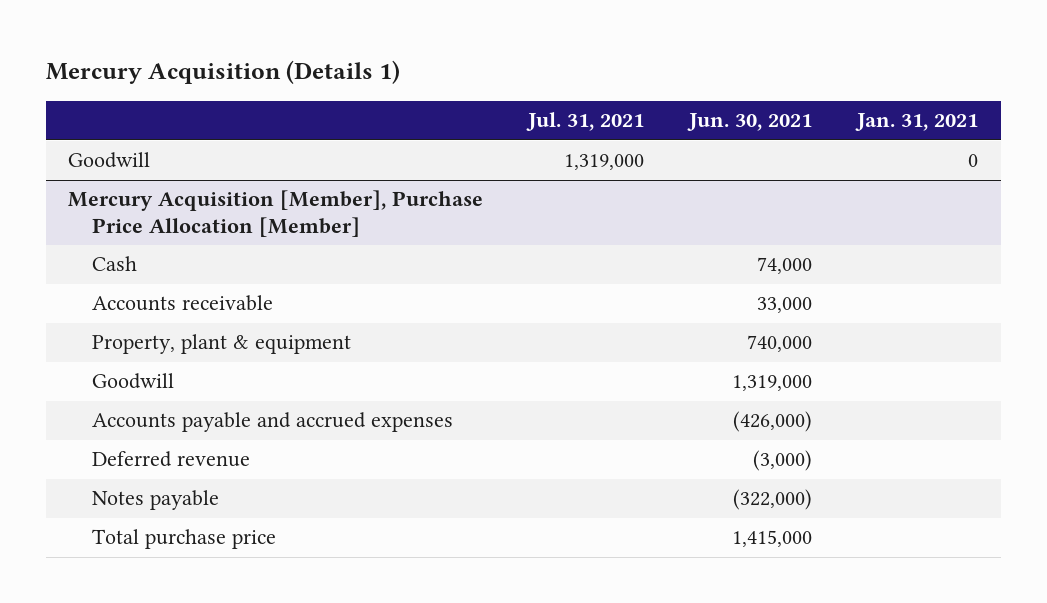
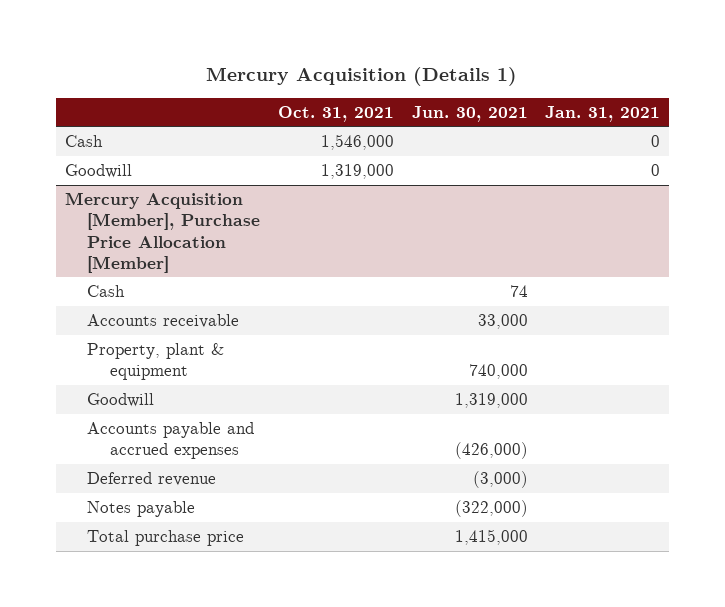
[526,112,645,132] Jul. 31, 2021 -> none
none -> [277,105,394,122] Oct. 31, 2021
none -> [64,134,103,147] Cash
[757,257,813,275] 74,000 -> [509,284,528,297] 74

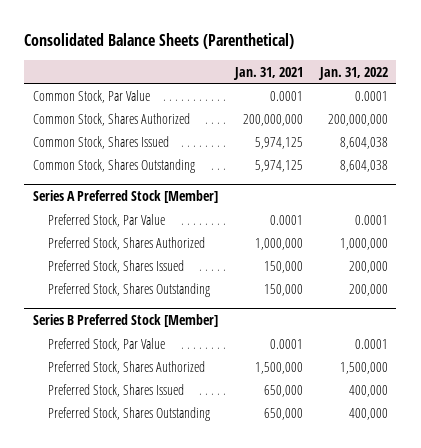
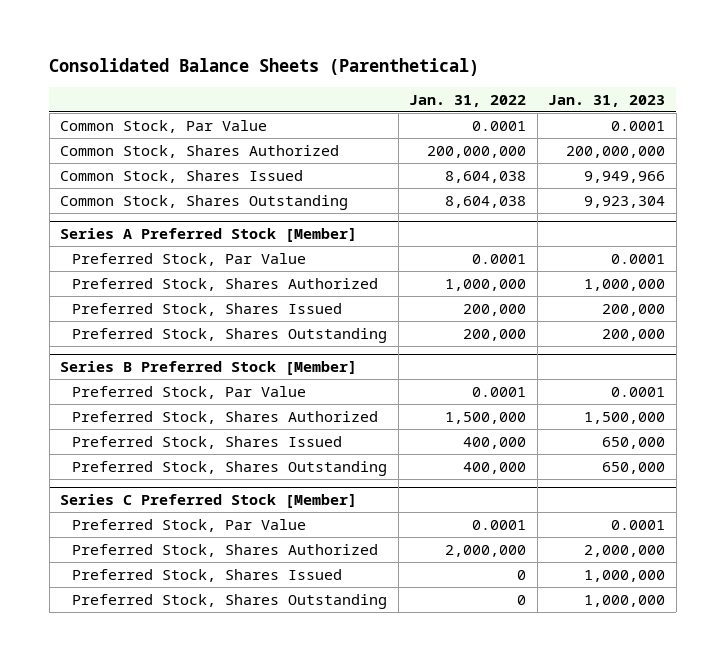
[232,66,303,80] Jan. 31, 2021 -> none
none -> [548,94,666,107] Jan. 31, 2023
none -> [60,494,358,509] Series C Preferred Stock [Member]
none -> [72,518,307,532] Preferred Stock, Par Value
none -> [72,543,379,557] Preferred Stock, Shares Authorized
none -> [72,568,343,582] Preferred Stock, Shares Issued
none -> [72,593,388,609] Preferred Stock, Shares Outstanding

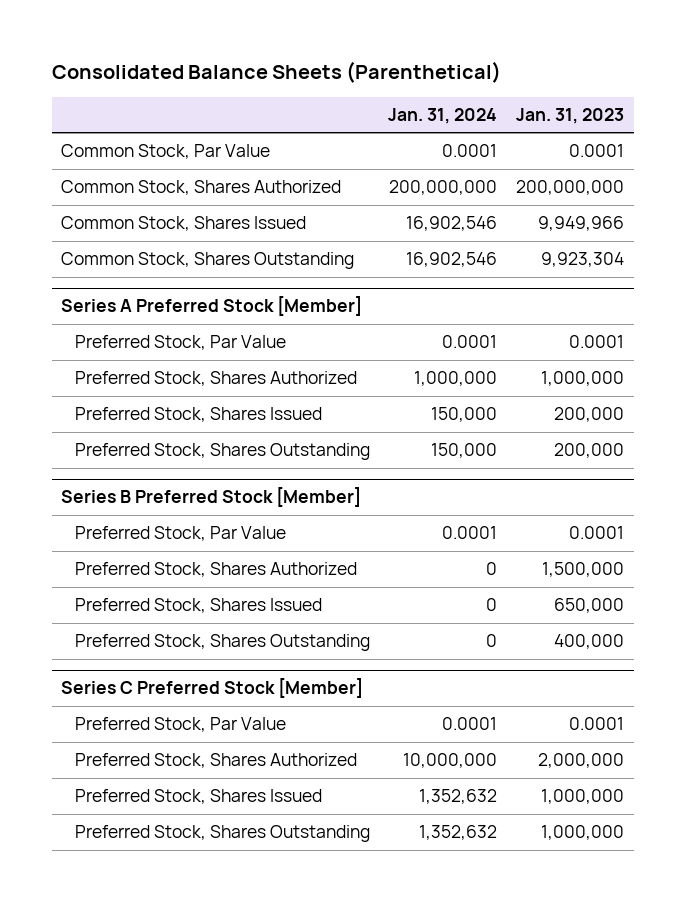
[409,94,527,107] Jan. 31, 2022 -> none
none -> [388,107,498,124] Jan. 31, 2024
[602,461,666,474] 650,000 -> [554,634,625,650] 400,000

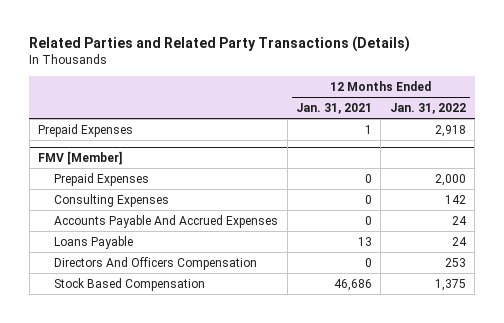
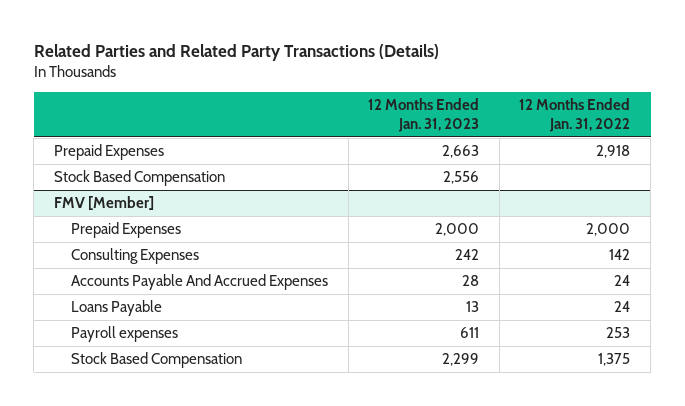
[296,103,373,115] Jan. 31, 2021 -> none
none -> [368,97,480,132] 12 Months Ended Jan. 31, 2023
none -> [54,170,226,187] Stock Based Compensation
[54,256,258,270] Directors And Officers Compensation -> [71,326,179,343] Payroll expenses

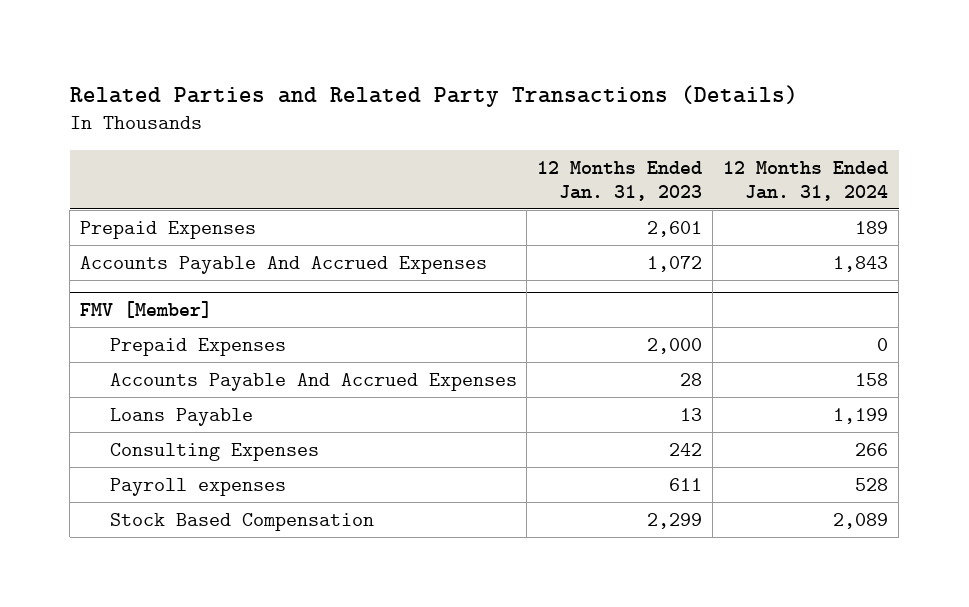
[519,97,631,132] 12 Months Ended Jan. 31, 2022 -> none
none -> [723,160,889,201] 12 Months Ended Jan. 31, 2024
[54,170,226,187] Stock Based Compensation -> none
[442,145,480,159] 2,663 -> [647,220,703,237] 2,601
none -> [80,255,488,274] Accounts Payable And Accrued Expenses
[71,248,200,265] Consulting Expenses -> [109,442,319,461] Consulting Expenses

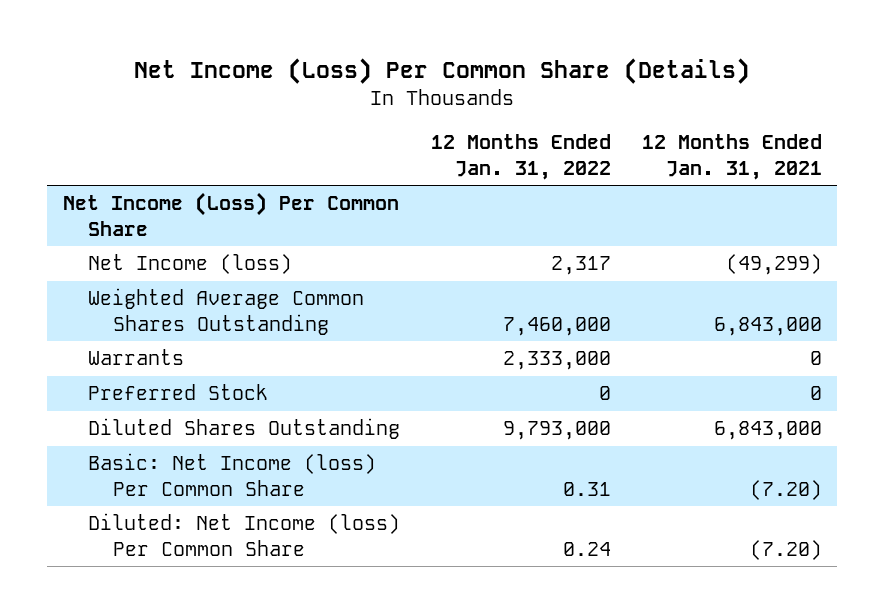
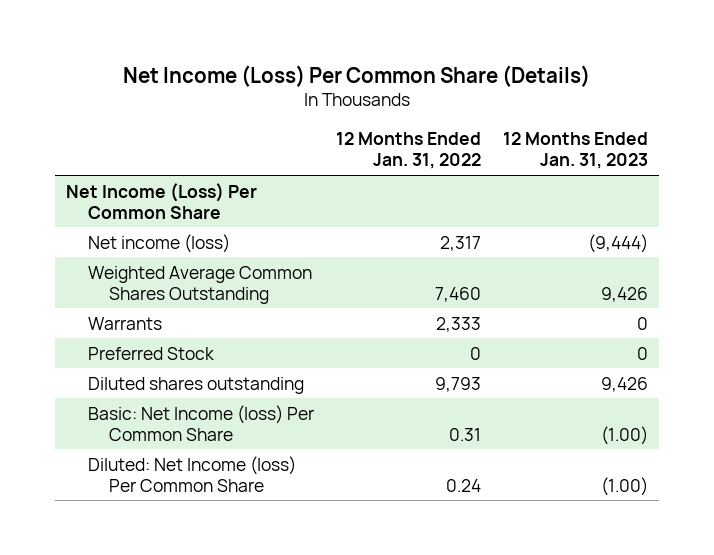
[641,134,822,181] 12 Months Ended Jan. 31, 2021 -> none
none -> [502,132,648,170] 12 Months Ended Jan. 31, 2023
[87,254,292,275] Net Income (loss) -> [87,233,230,253] Net income (loss)
[502,317,611,337] 7,460,000 -> [434,286,481,302] 7,460
[502,351,611,371] 2,333,000 -> [435,316,481,332] 2,333
[87,418,400,440] Diluted Shares Outstanding -> [87,376,304,394] Diluted shares outstanding
[502,421,611,441] 9,793,000 -> [434,376,481,392] 9,793

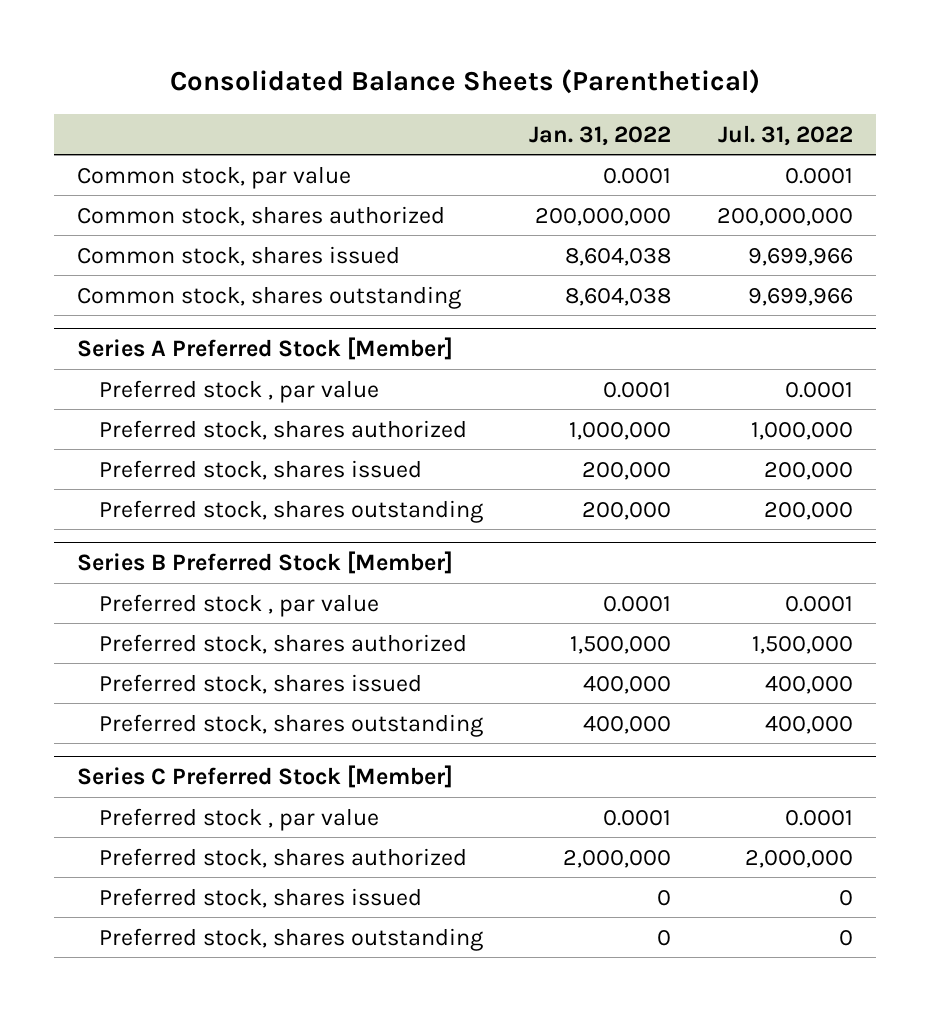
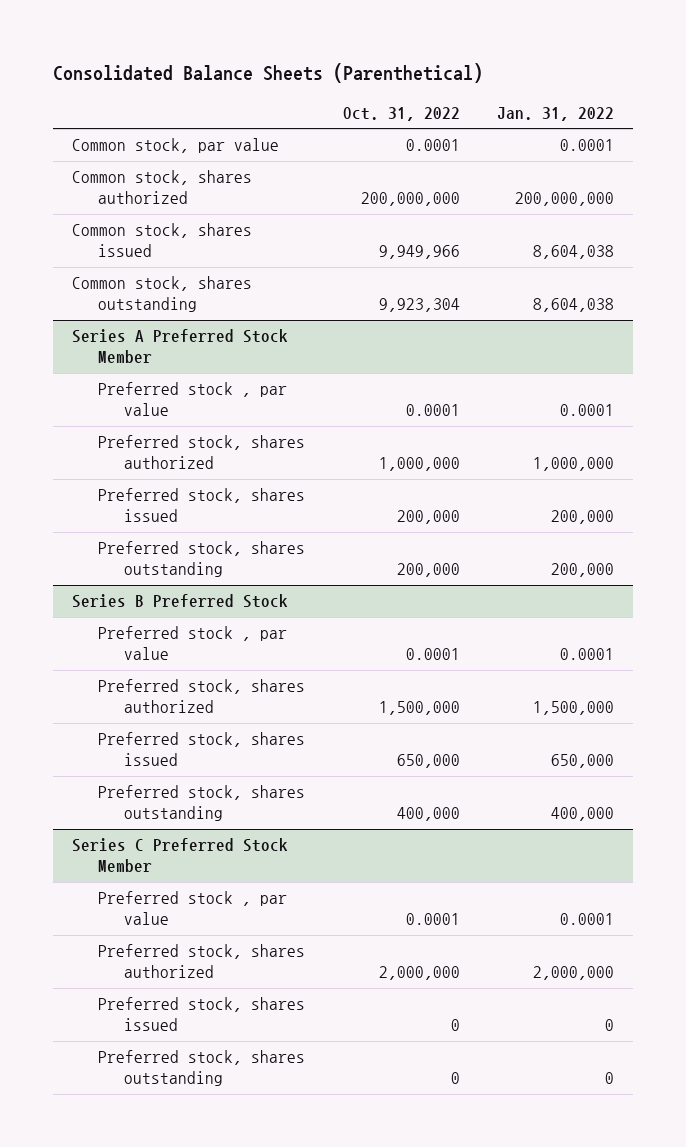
[718,124,854,146] Jul. 31, 2022 -> none
none -> [342,106,460,121] Oct. 31, 2022
[76,337,453,361] Series A Preferred Stock [Member] -> [72,329,289,364] Series A Preferred Stock Member
[76,551,453,575] Series B Preferred Stock [Member] -> [72,594,289,609] Series B Preferred Stock
[583,675,672,694] 400,000 -> [550,754,614,769] 650,000
[76,765,453,789] Series C Preferred Stock [Member] -> [72,838,289,873] Series C Preferred Stock Member

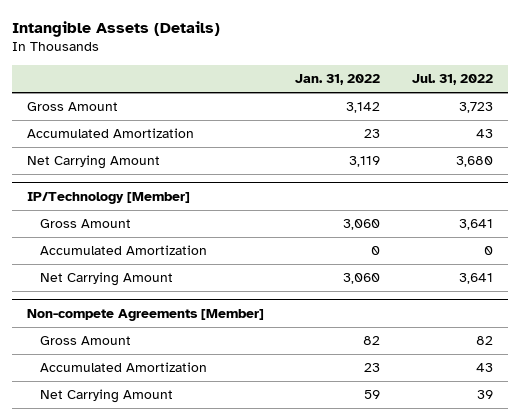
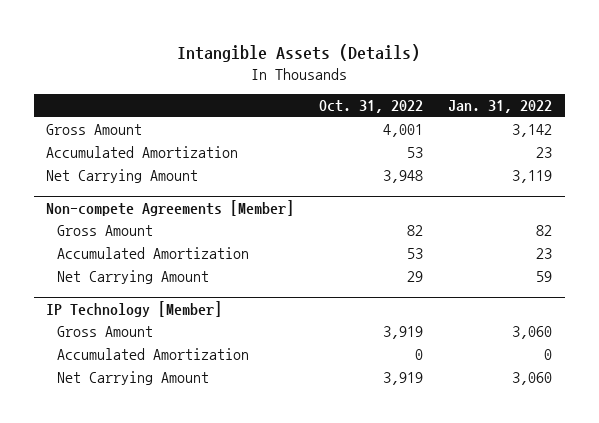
[411,74,493,86] Jul. 31, 2022 -> none
none -> [319,100,424,114] Oct. 31, 2022
[27,191,191,204] IP/Technology [Member] -> none
[39,219,131,229] Gross Amount -> none
[39,245,207,256] Accumulated Amortization -> none
[39,272,173,287] Net Carrying Amount -> none
none -> [46,300,223,317] IP Technology [Member]
none -> [57,326,154,338] Gross Amount
none -> [57,348,250,361] Accumulated Amortization
none -> [57,371,210,386] Net Carrying Amount

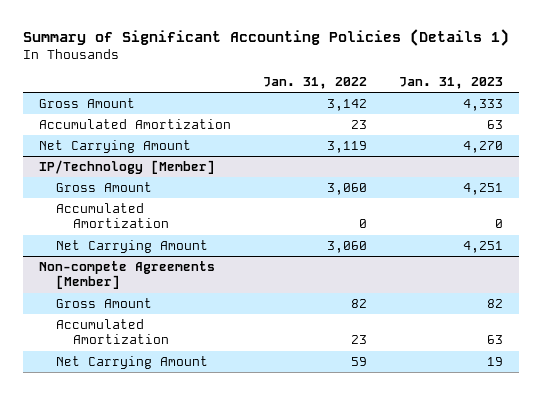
[177,43,421,62] Intangible Assets (Details) -> [22,28,509,46] Summary of Significant Accounting Policies (Details 1)
[319,100,424,114] Oct. 31, 2022 -> none
none -> [398,77,503,90] Jan. 31, 2023
none -> [38,159,215,174] IP/Technology [Member]
none -> [55,181,152,192] Gross Amount
none -> [55,202,169,229] Accumulated Amortization
none -> [55,239,208,253] Net Carrying Amount
[46,300,223,317] IP Technology [Member] -> none
[57,326,154,338] Gross Amount -> none
[57,348,250,361] Accumulated Amortization -> none
[57,371,210,386] Net Carrying Amount -> none

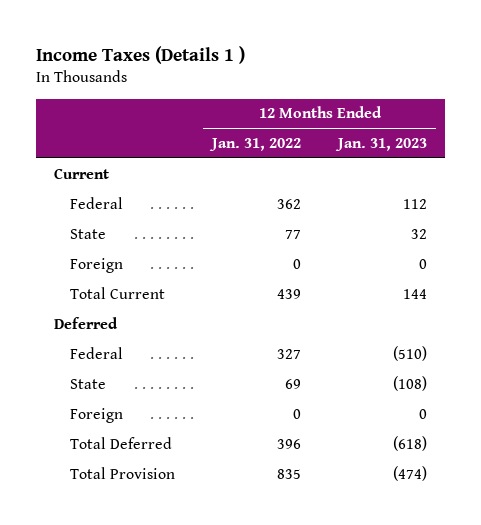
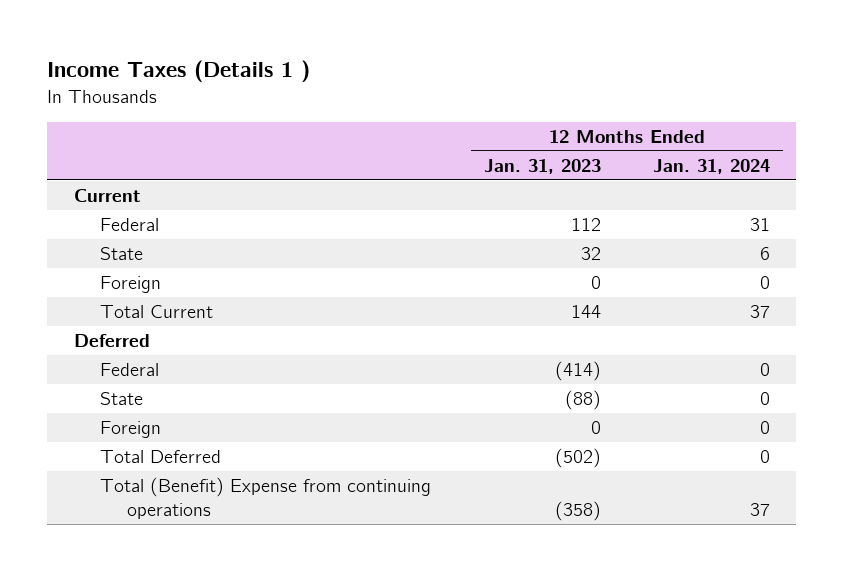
[209,138,302,152] Jan. 31, 2022 -> none
none -> [653,158,771,174] Jan. 31, 2024
[392,345,427,361] (510) -> [554,360,601,381] (414)
[392,375,427,391] (108) -> [564,389,601,410] (88)
[70,466,176,479] Total Provision -> none
[392,435,427,451] (618) -> [554,447,601,468] (502)
none -> [100,476,432,519] Total (Benefit) Expense from continuing operations

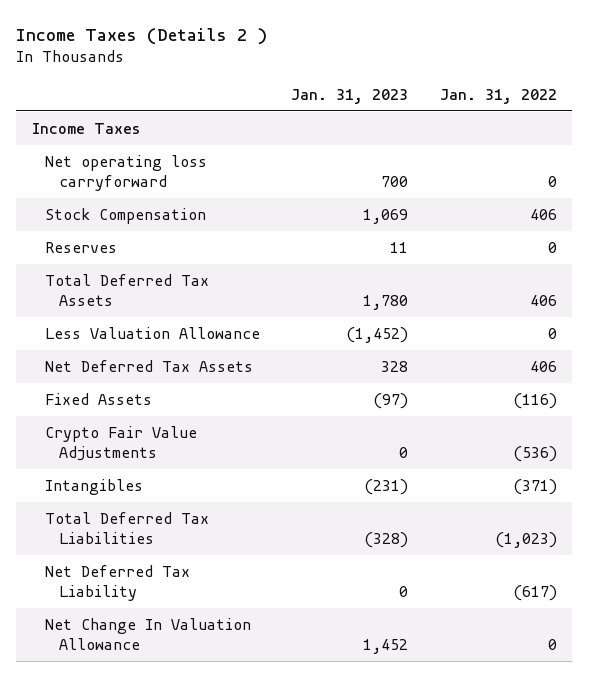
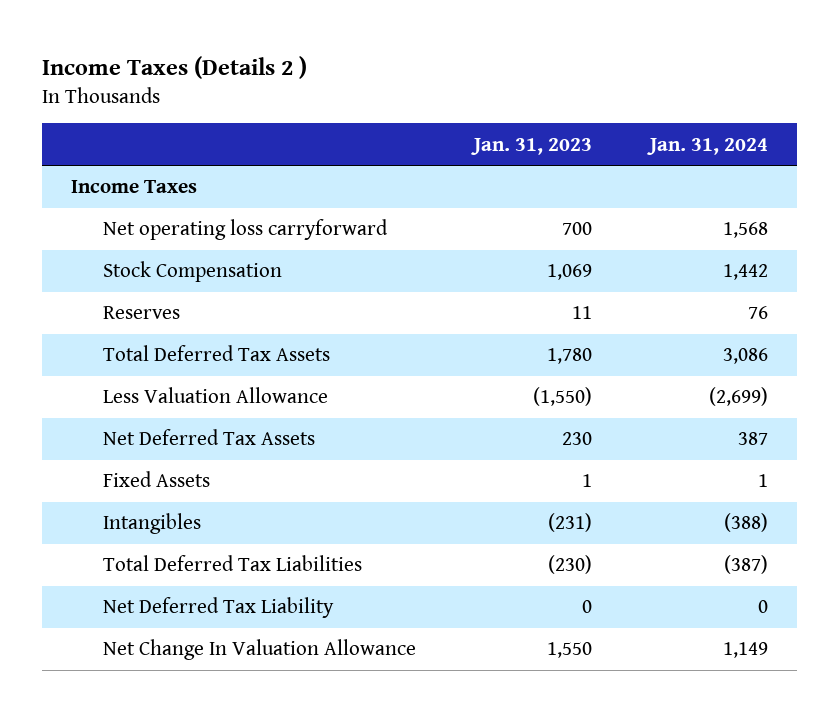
[439,88,557,104] Jan. 31, 2022 -> none
none -> [647,137,769,155] Jan. 31, 2024
[45,425,198,461] Crypto Fair Value Adjustments -> none
[346,326,409,343] (1,452) -> [533,387,593,407] (1,550)
[381,360,409,372] 328 -> [562,432,593,446] 230
[373,392,409,409] (97) -> [582,474,593,488] 1
[364,531,409,548] (328) -> [548,555,593,575] (230)
[363,638,409,654] 1,452 -> [547,642,593,659] 1,550

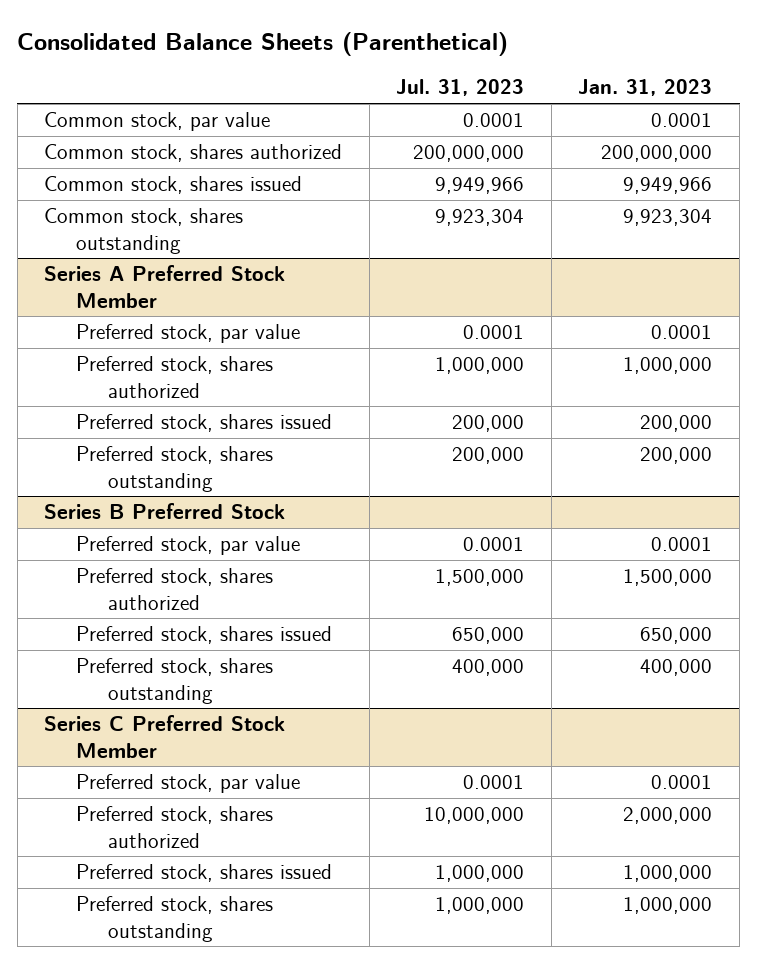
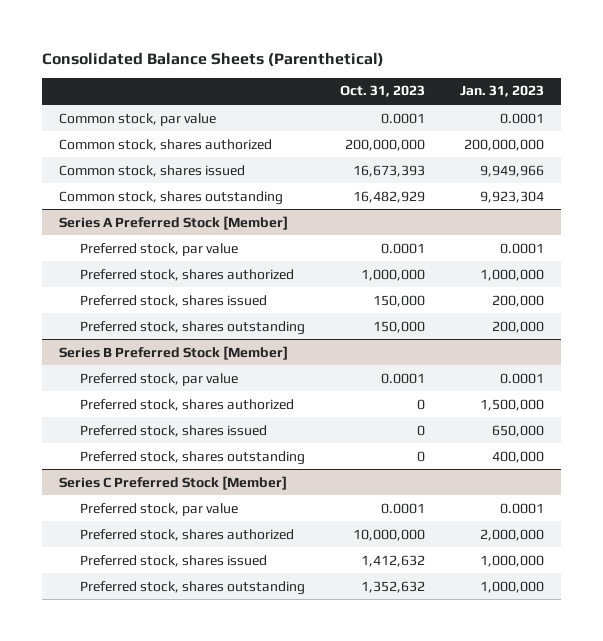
[396,79,525,97] Jul. 31, 2023 -> none
none -> [340,85,426,98] Oct. 31, 2023
[44,265,286,308] Series A Preferred Stock Member -> [59,215,289,230] Series A Preferred Stock [Member]
[44,503,286,520] Series B Preferred Stock -> [59,345,289,360] Series B Preferred Stock [Member]
[44,715,286,758] Series C Preferred Stock Member -> [59,475,288,490] Series C Preferred Stock [Member]

